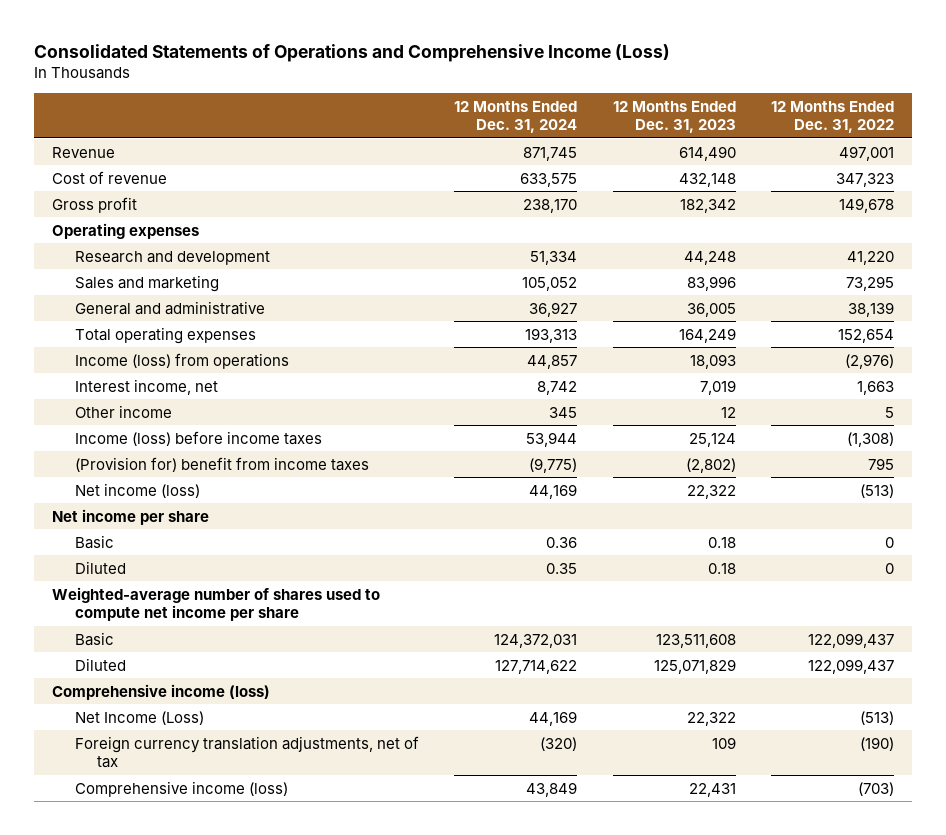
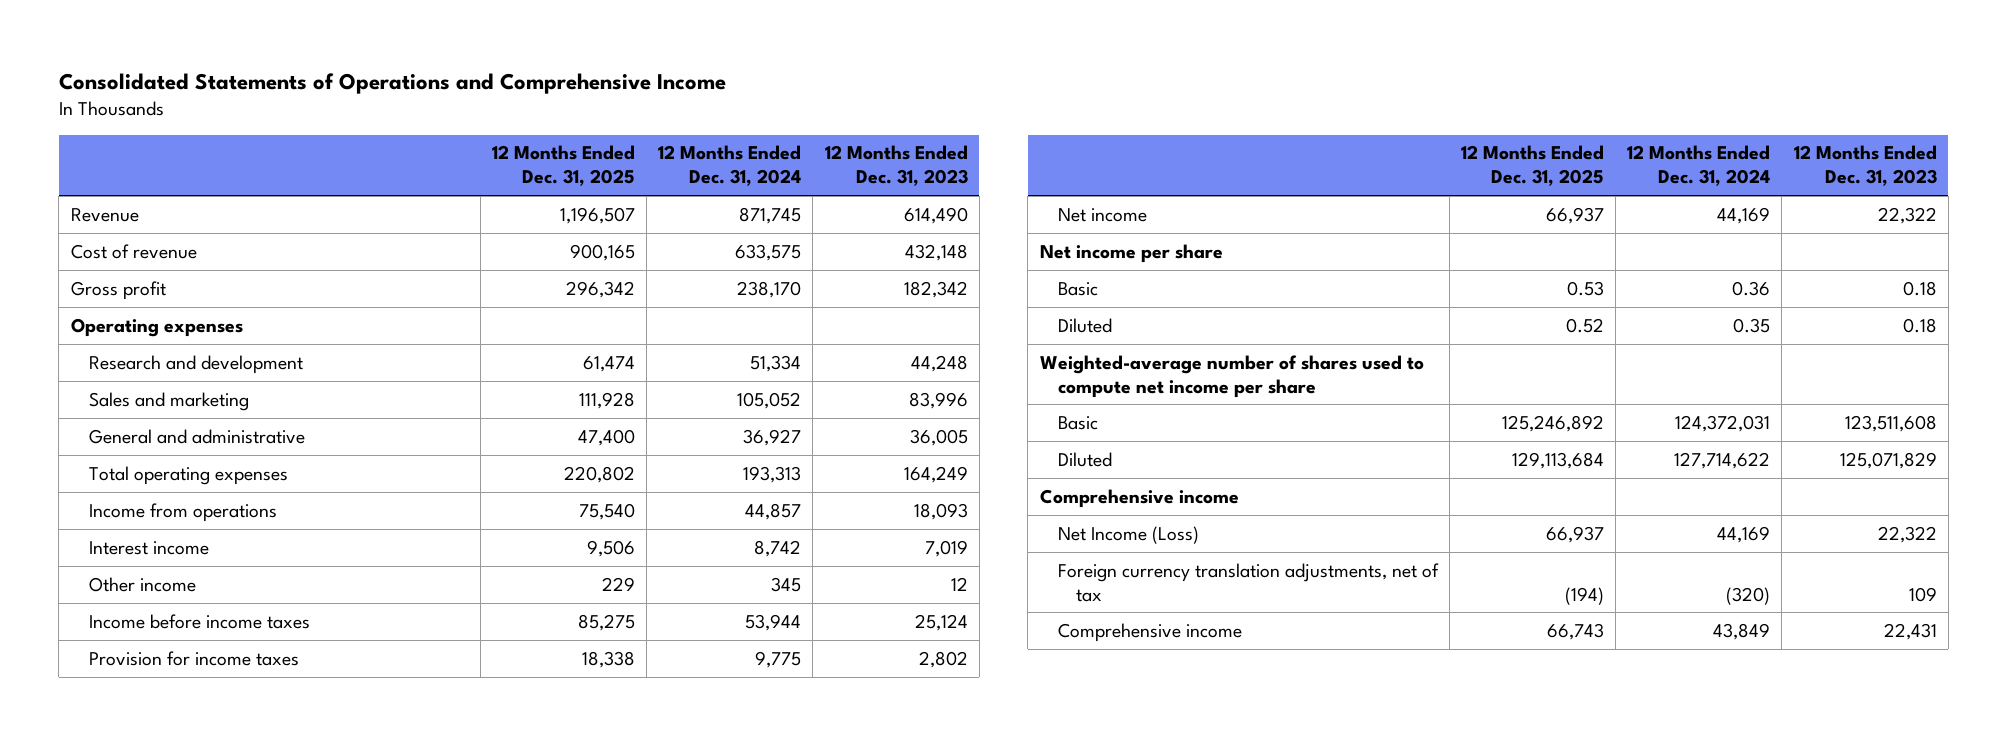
[34,43,671,62] Consolidated Statements of Operations and Comprehensive Income (Loss) -> [58,73,726,95] Consolidated Statements of Operations and Comprehensive Income
[771,100,895,133] 12 Months Ended Dec. 31, 2022 -> none
none -> [491,145,635,187] 12 Months Ended Dec. 31, 2025
[74,352,289,369] Income (loss) from operations -> [88,502,277,522] Income from operations
[74,378,218,395] Interest income, net -> [88,540,209,555] Interest income
[74,430,322,446] Income (loss) before income taxes -> [88,613,310,629] Income before income taxes
[74,456,369,472] (Provision for) benefit from income taxes -> [88,650,299,666] Provision for income taxes
[529,457,578,473] (9,775) -> [755,650,802,668] 9,775
[685,457,736,473] (2,802) -> [918,650,968,668] 2,802
[74,482,200,498] Net income (loss) -> [1057,207,1147,222] Net income
[52,683,271,700] Comprehensive income (loss) -> [1039,488,1239,508] Comprehensive income
[74,780,288,797] Comprehensive income (loss) -> [1057,622,1242,642] Comprehensive income

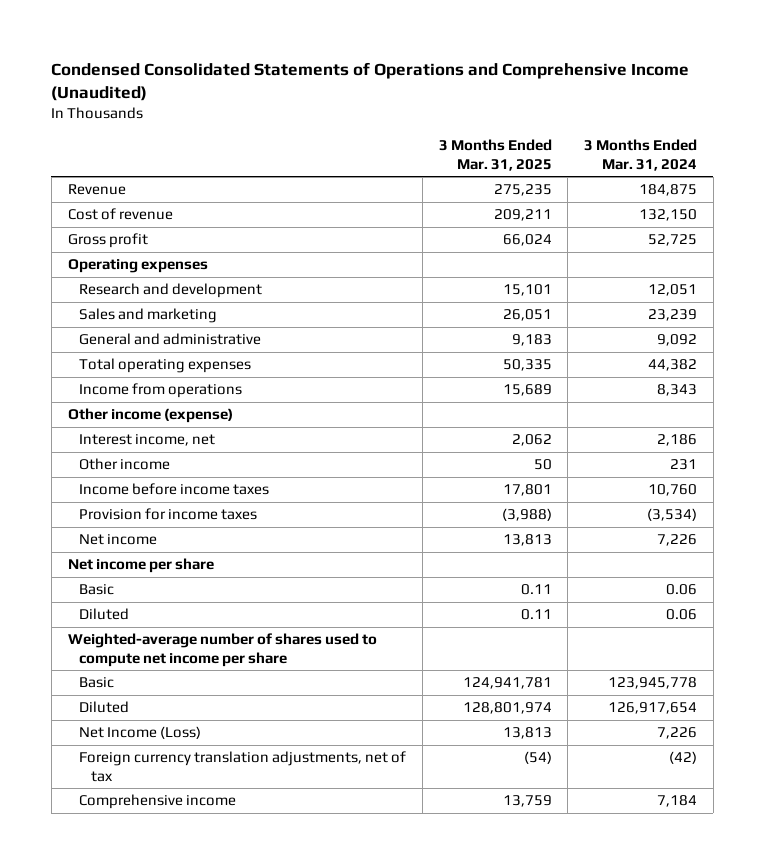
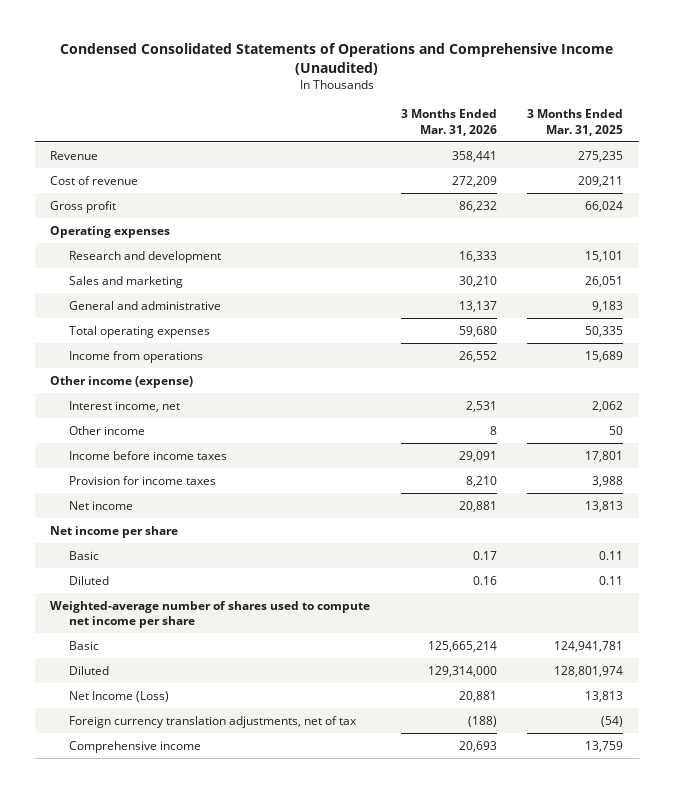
[584,139,698,171] 3 Months Ended Mar. 31, 2024 -> none
none -> [400,109,497,136] 3 Months Ended Mar. 31, 2026
[501,508,552,522] (3,988) -> [592,475,624,487] 3,988

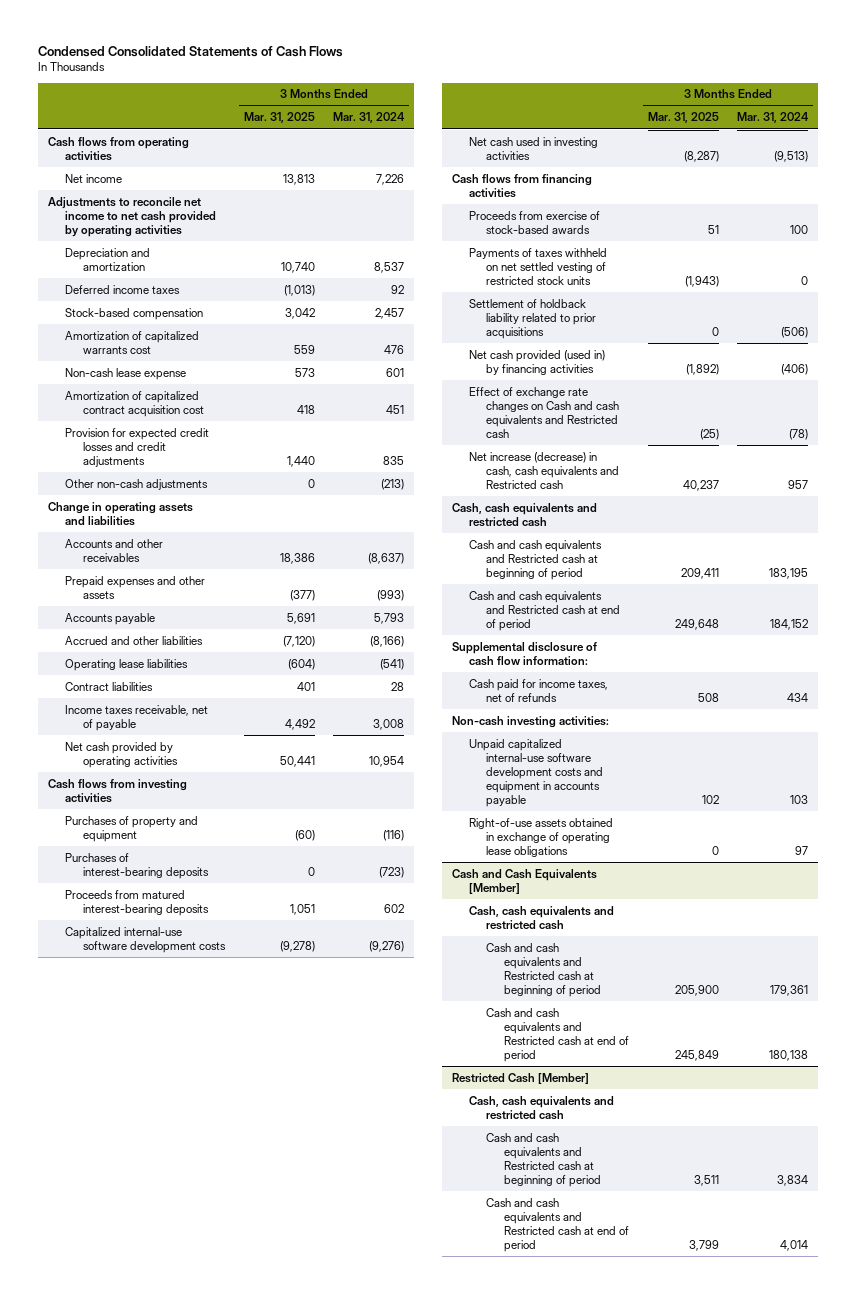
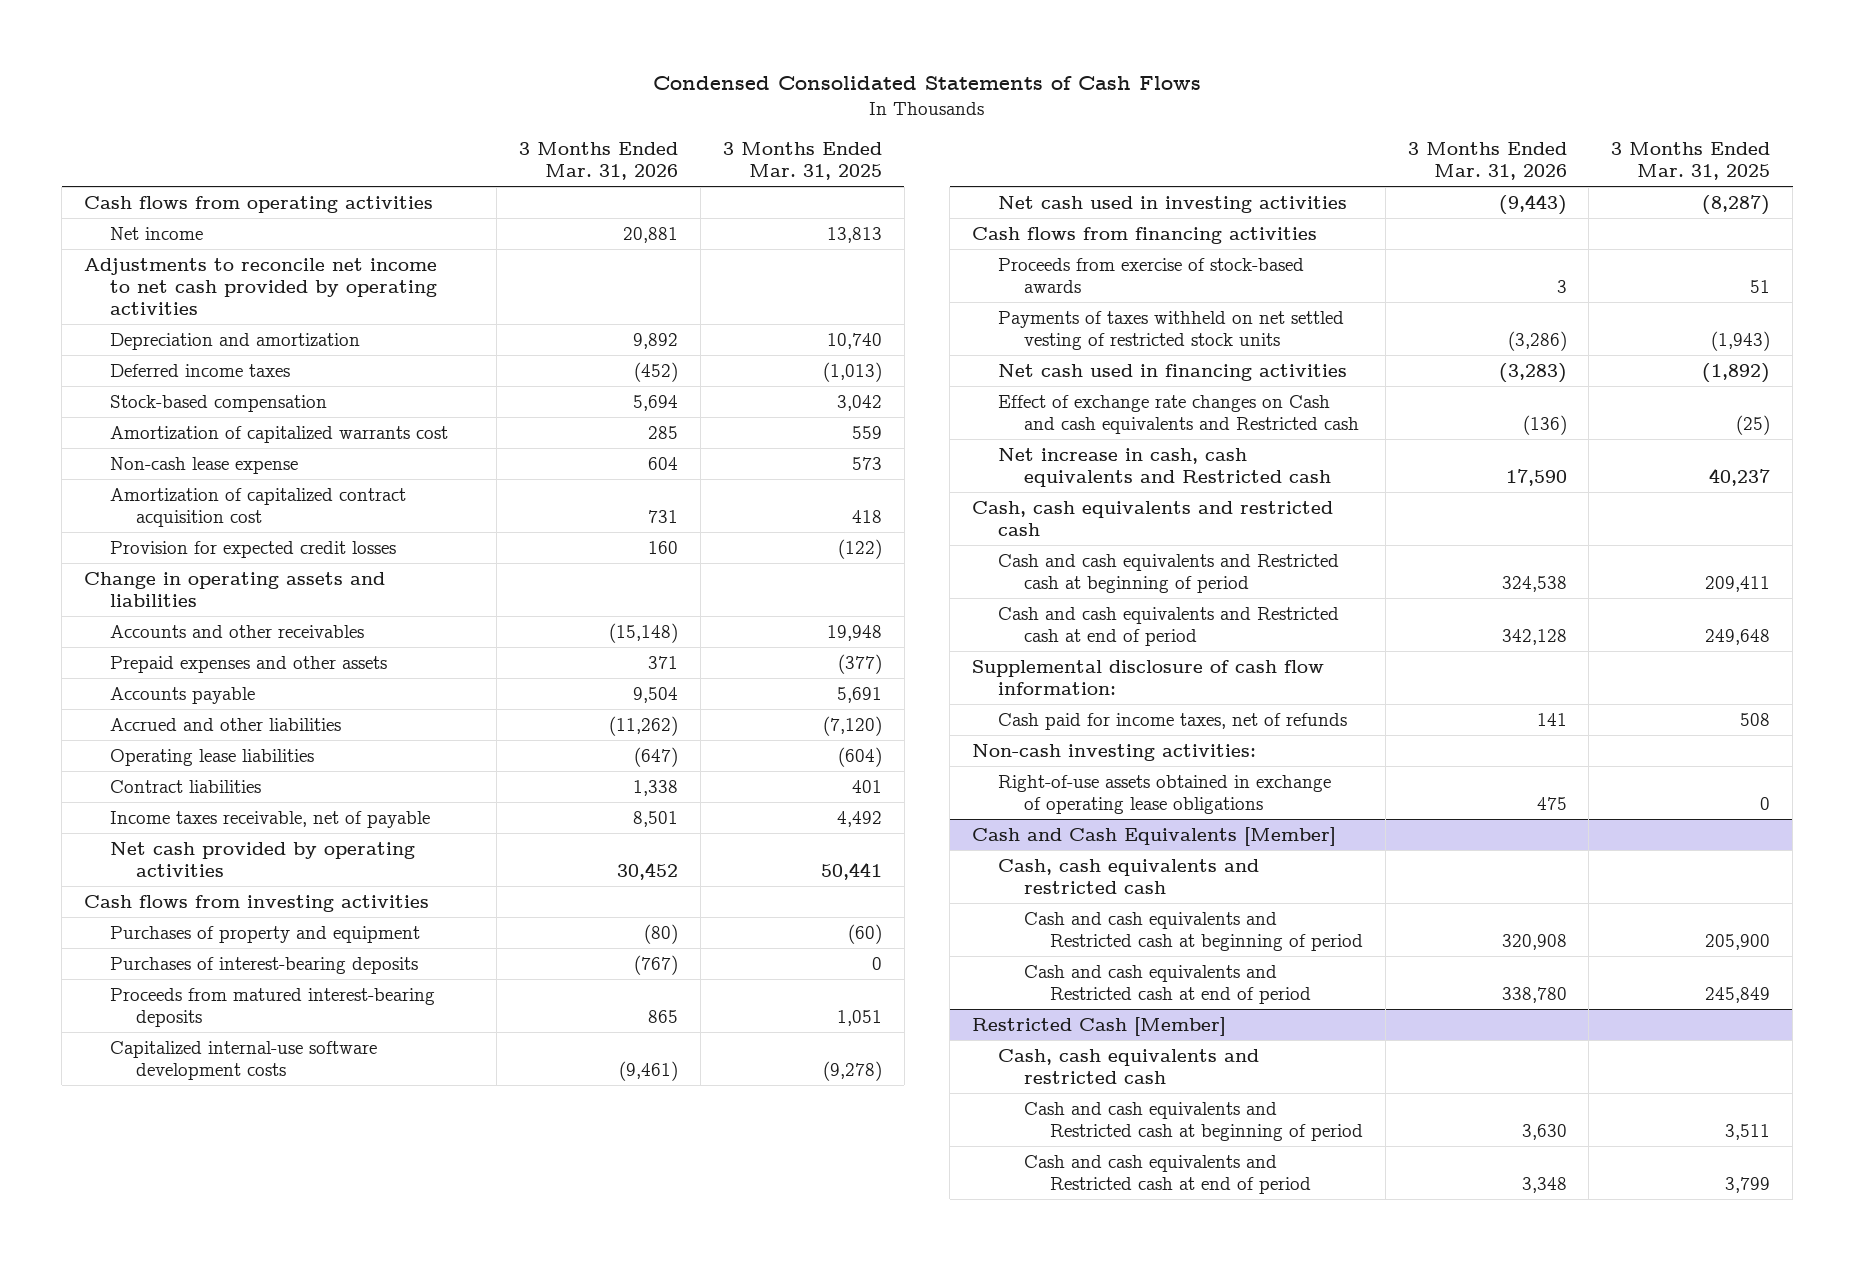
[333,112,406,124] Mar. 31, 2024 -> none
none -> [519,141,679,181] 3 Months Ended Mar. 31, 2026
[65,478,209,490] Other non-cash adjustments -> none
[65,427,210,467] Provision for expected credit losses and credit adjustments -> [109,540,396,558] Provision for expected credit losses
[286,455,315,467] 1,440 -> [837,538,882,559] (122)
[279,552,315,564] 18,386 -> [826,624,882,641] 19,948
[468,298,597,339] Settlement of holdback liability related to prior acquisitions -> none
[468,349,605,375] Net cash provided (used in) by financing activities -> [998,363,1348,381] Net cash used in financing activities
[468,451,620,489] Net increase (decrease) in cash, cash equivalents and Restricted cash -> [998,447,1332,487] Net increase in cash, cash equivalents and Restricted cash
[468,738,604,807] Unpaid capitalized internal-use software development costs and equipment in accounts payable -> none

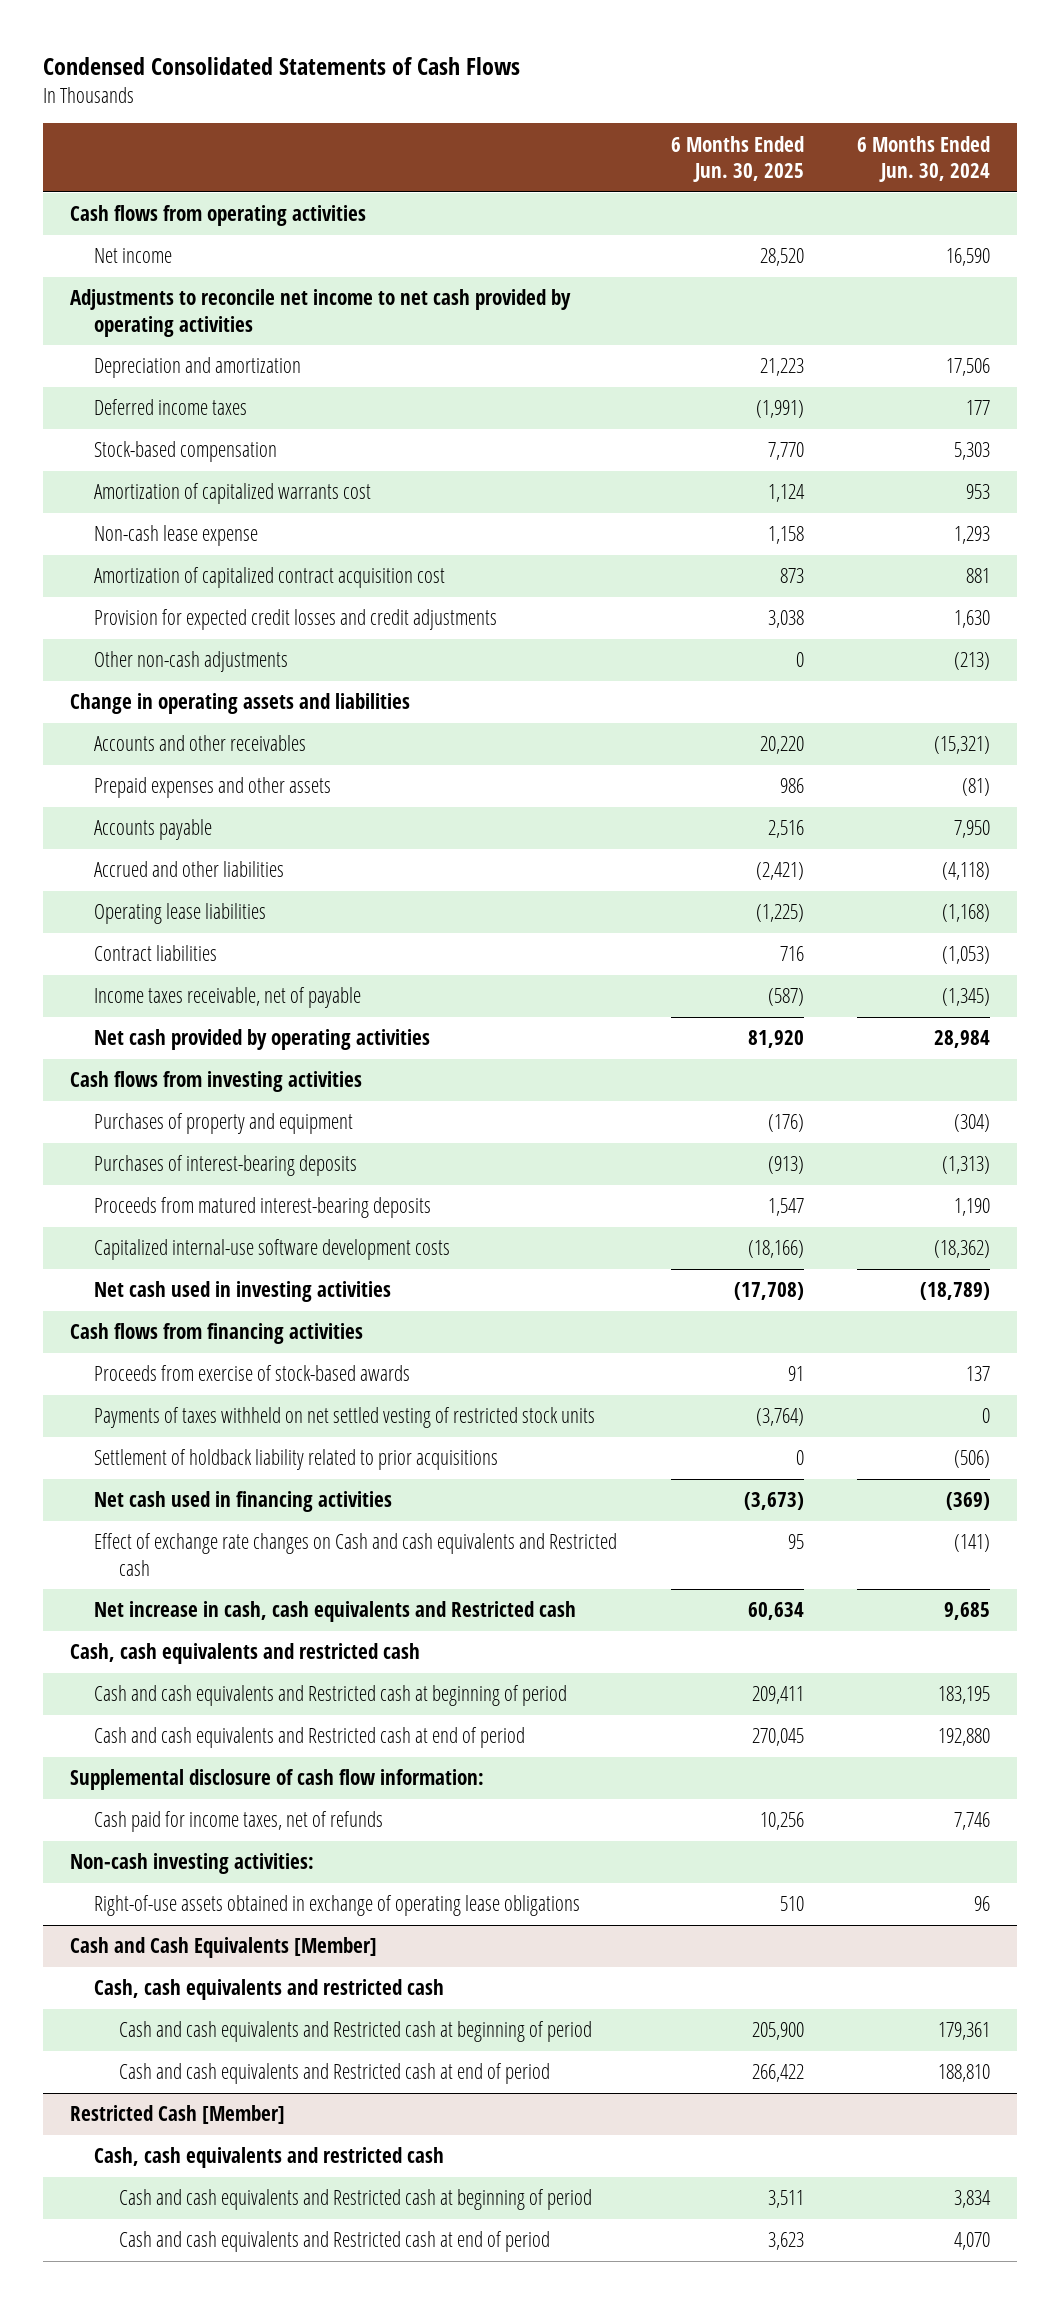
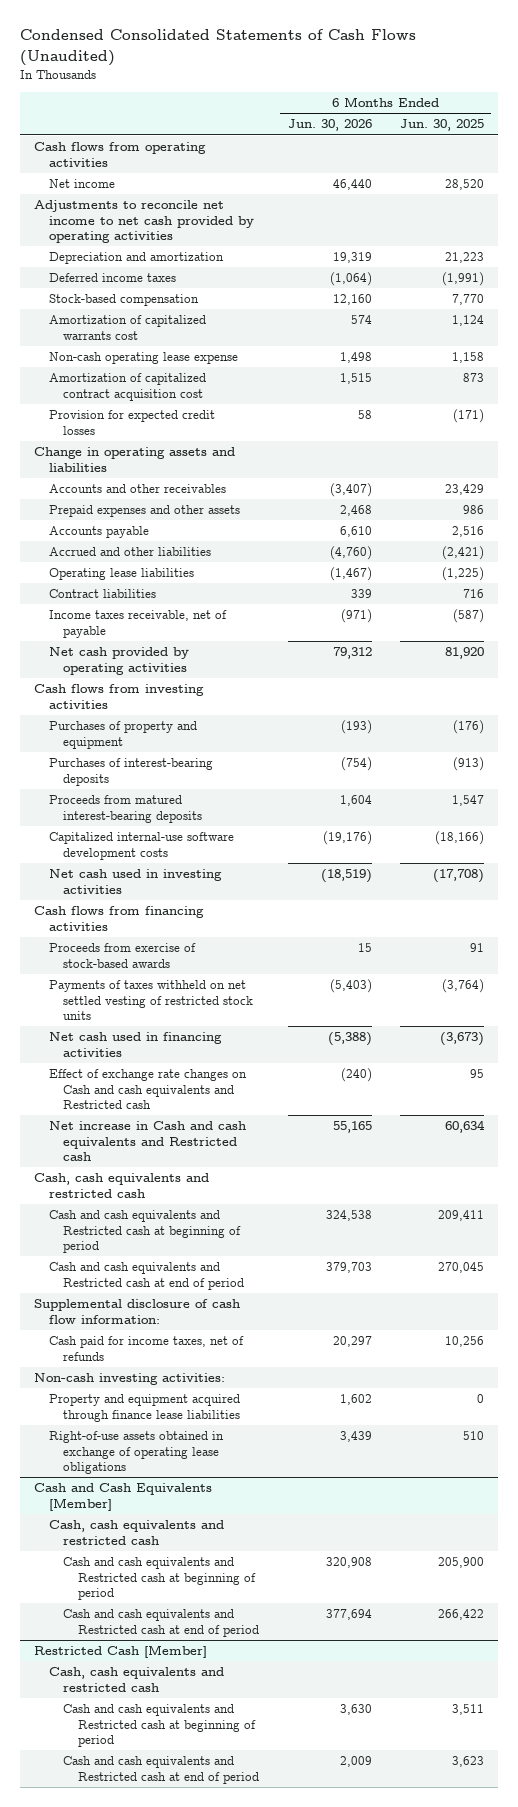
[43,57,521,76] Condensed Consolidated Statements of Cash Flows -> [19,29,416,66] Condensed Consolidated Statements of Cash Flows (Unaudited)
[857,135,991,183] 6 Months Ended Jun. 30, 2024 -> none
none -> [287,119,372,132] Jun. 30, 2026
[94,525,259,547] Non-cash lease expense -> [48,352,238,365] Non-cash operating lease expense
[94,651,289,673] Other non-cash adjustments -> none
[94,609,498,631] Provision for expected credit losses and credit adjustments -> [48,410,215,435] Provision for expected credit losses
[767,610,804,629] 3,038 -> [452,409,484,424] (171)
[759,736,804,755] 20,220 -> [444,484,484,496] 23,429
[94,1449,499,1471] Settlement of holdback liability related to prior acquisitions -> none
[94,1601,577,1623] Net increase in cash, cash equivalents and Restricted cash -> [48,1121,246,1162] Net increase in Cash and cash equivalents and Restricted cash
none -> [48,1394,241,1422] Property and equipment acquired through finance lease liabilities

